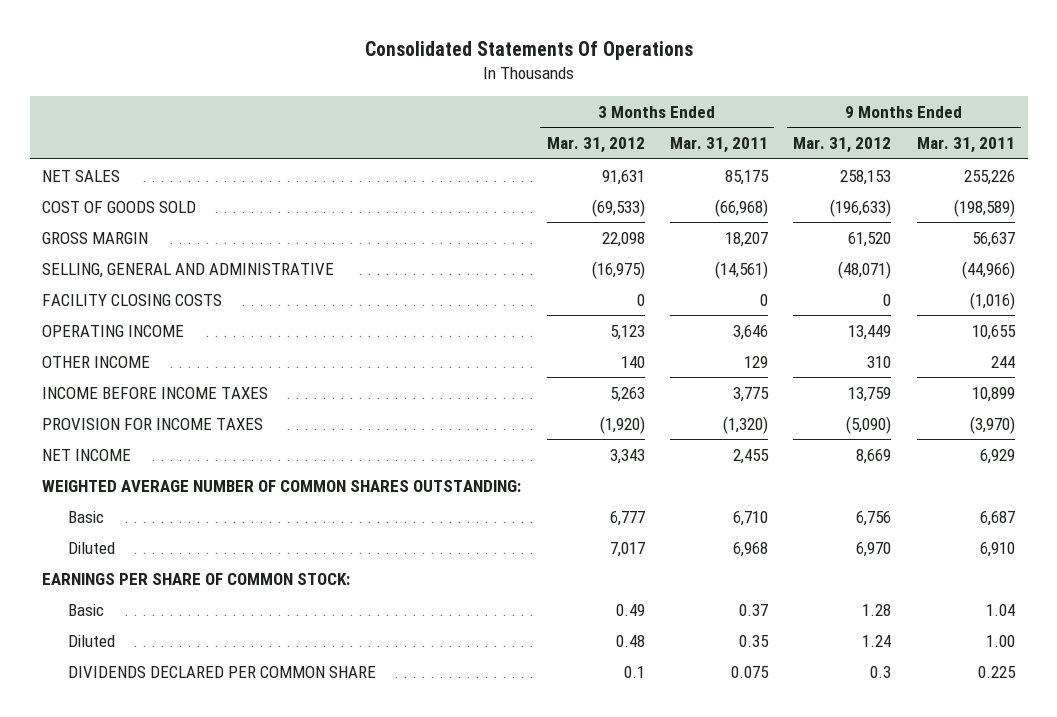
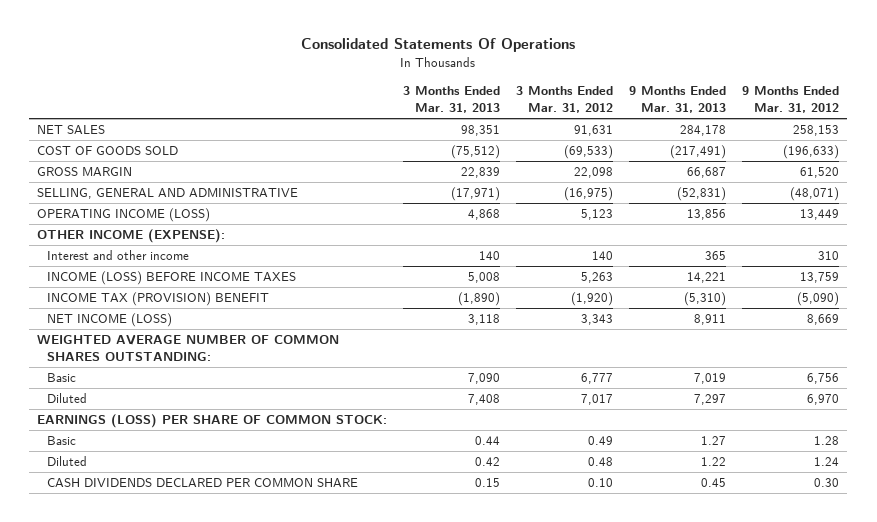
[670,136,769,153] Mar. 31, 2011 -> none
[916,136,1015,153] Mar. 31, 2011 -> none
none -> [403,86,501,114] 3 Months Ended Mar. 31, 2013
none -> [629,86,727,114] 9 Months Ended Mar. 31, 2013
[42,293,223,306] FACILITY CLOSING COSTS -> none
[42,324,185,337] OPERATING INCOME -> [37,208,211,223] OPERATING INCOME (LOSS)
none -> [37,229,226,244] OTHER INCOME (EXPENSE):
[42,355,151,368] OTHER INCOME -> [46,250,189,261] Interest and other income
[42,386,269,399] INCOME BEFORE INCOME TAXES -> [46,271,296,286] INCOME (LOSS) BEFORE INCOME TAXES
[42,417,264,430] PROVISION FOR INCOME TAXES -> [46,292,269,307] INCOME TAX (PROVISION) BENEFIT
[42,448,132,461] NET INCOME -> [46,313,172,328] NET INCOME (LOSS)
[42,572,351,585] EARNINGS PER SHARE OF COMMON STOCK: -> [37,414,388,429] EARNINGS (LOSS) PER SHARE OF COMMON STOCK:
[67,665,376,678] DIVIDENDS DECLARED PER COMMON SHARE -> [46,478,358,488] CASH DIVIDENDS DECLARED PER COMMON SHARE
[623,665,645,678] 0.1 -> [588,478,614,488] 0.10
[870,665,892,678] 0.3 -> [814,478,840,488] 0.30

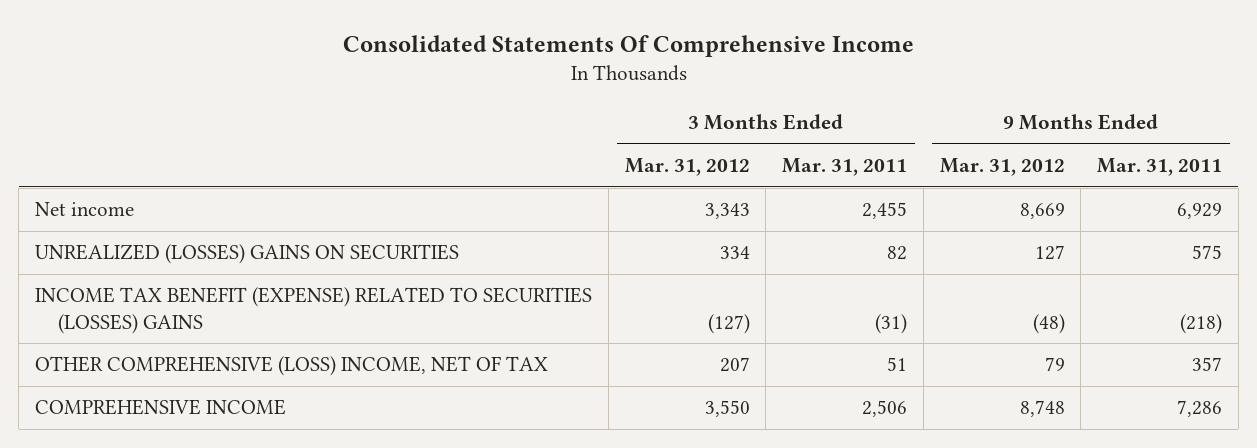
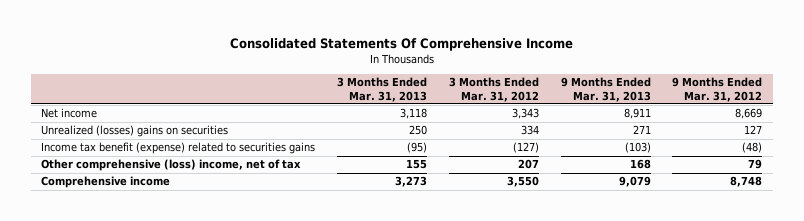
[782,158,908,177] Mar. 31, 2011 -> none
[1097,158,1223,177] Mar. 31, 2011 -> none
none -> [337,77,428,102] 3 Months Ended Mar. 31, 2013
none -> [560,77,651,102] 9 Months Ended Mar. 31, 2013
[35,244,460,265] UNREALIZED (LOSSES) GAINS ON SECURITIES -> [41,125,229,138] Unrealized (losses) gains on securities
[35,287,593,334] INCOME TAX BENEFIT (EXPENSE) RELATED TO SECURITIES (LOSSES) GAINS -> [41,142,316,155] Income tax benefit (expense) related to securities gains
[35,356,549,377] OTHER COMPREHENSIVE (LOSS) INCOME, NET OF TAX -> [41,159,302,172] Other comprehensive (loss) income, net of tax
[35,399,287,416] COMPREHENSIVE INCOME -> [41,176,171,189] Comprehensive income

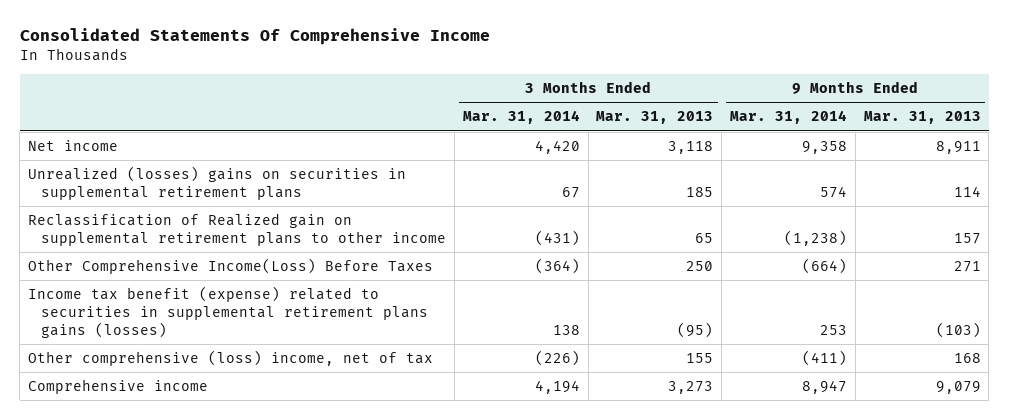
[448,77,539,102] 3 Months Ended Mar. 31, 2012 -> none
[672,77,763,102] 9 Months Ended Mar. 31, 2012 -> none
none -> [462,110,580,125] Mar. 31, 2014
none -> [730,110,848,125] Mar. 31, 2014
[41,125,229,138] Unrealized (losses) gains on securities -> [28,166,407,200] Unrealized (losses) gains on securities in supplemental retirement plans
[409,125,428,136] 250 -> [686,186,714,197] 185
[632,125,651,135] 271 -> [953,185,981,197] 114
none -> [28,213,447,246] Reclassification of Realized gain on supplemental retirement plans to other income
none -> [28,258,434,275] Other Comprehensive Income(Loss) Before Taxes
[41,142,316,155] Income tax benefit (expense) related to securities gains -> [28,286,429,338] Income tax benefit (expense) related to securities in supplemental retirement plans gains (losses)

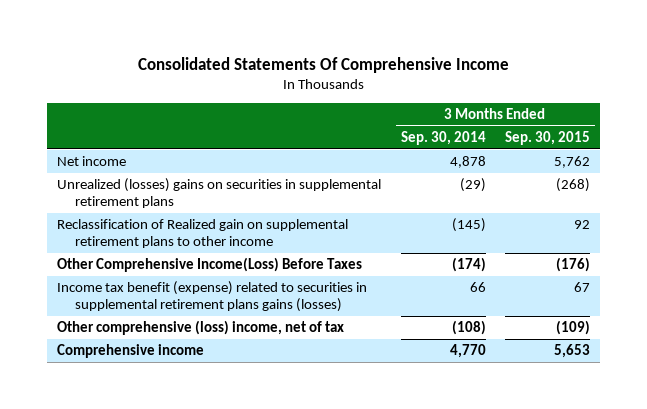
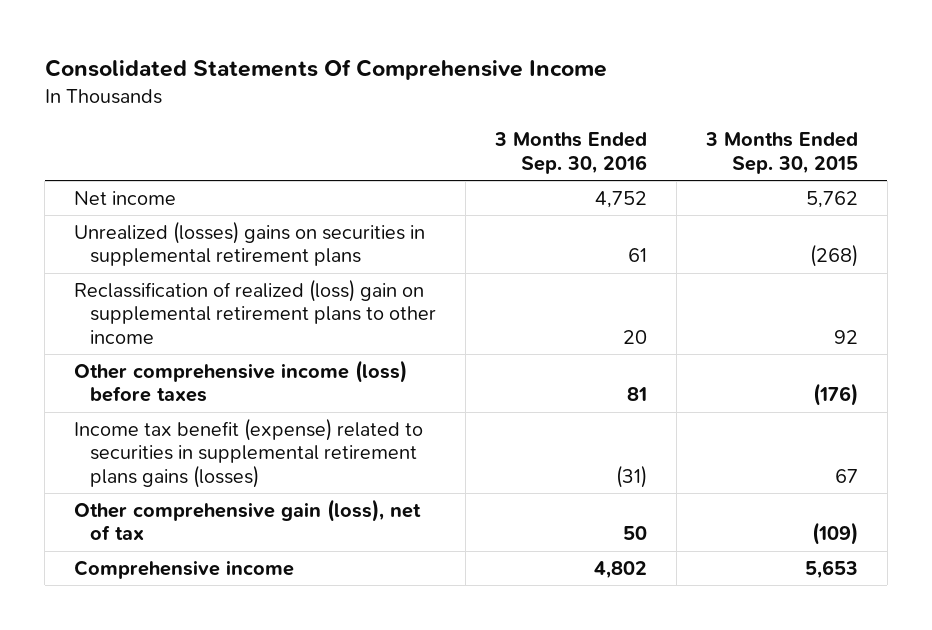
[400,130,486,145] Sep. 30, 2014 -> none
none -> [493,132,647,174] 3 Months Ended Sep. 30, 2016
[57,219,349,249] Reclassification of Realized gain on supplemental retirement plans to other income -> [74,278,436,344] Reclassification of realized (loss) gain on supplemental retirement plans to other income
[57,257,363,273] Other Comprehensive Income(Loss) Before Taxes -> [74,359,408,403] Other comprehensive income (loss) before taxes
[57,320,345,336] Other comprehensive (loss) income, net of tax -> [74,498,422,541] Other comprehensive gain (loss), net of tax

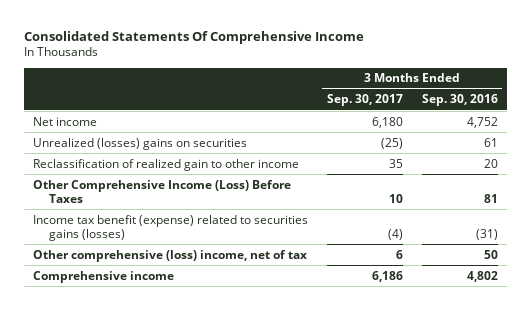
[704,132,858,174] 3 Months Ended Sep. 30, 2015 -> none
none -> [326,94,403,107] Sep. 30, 2017
[74,220,426,267] Unrealized (losses) gains on securities in supplemental retirement plans -> [33,137,248,150] Unrealized (losses) gains on securities
[74,278,436,344] Reclassification of realized (loss) gain on supplemental retirement plans to other income -> [33,158,300,171] Reclassification of realized gain to other income
[74,359,408,403] Other comprehensive income (loss) before taxes -> [33,179,292,203] Other Comprehensive Income (Loss) Before Taxes
[74,417,424,488] Income tax benefit (expense) related to securities in supplemental retirement plans gains (losses) -> [33,214,309,241] Income tax benefit (expense) related to securities gains (losses)
[74,498,422,541] Other comprehensive gain (loss), net of tax -> [33,249,308,262] Other comprehensive (loss) income, net of tax

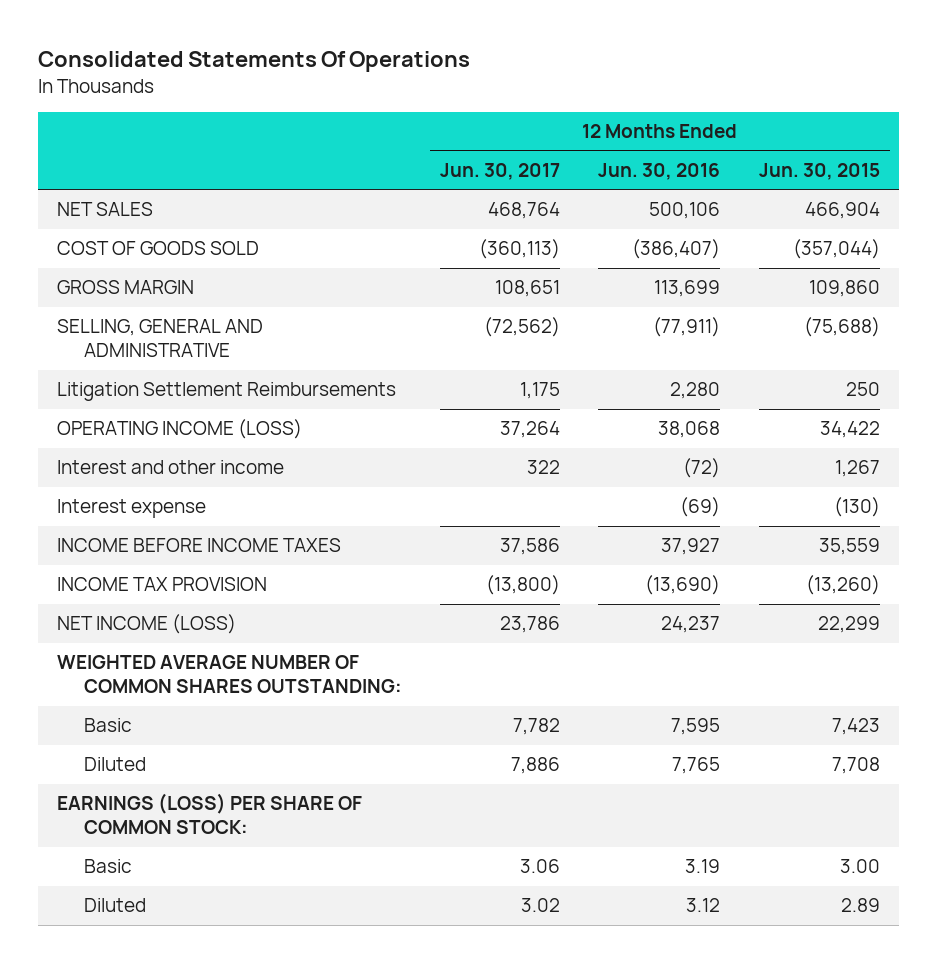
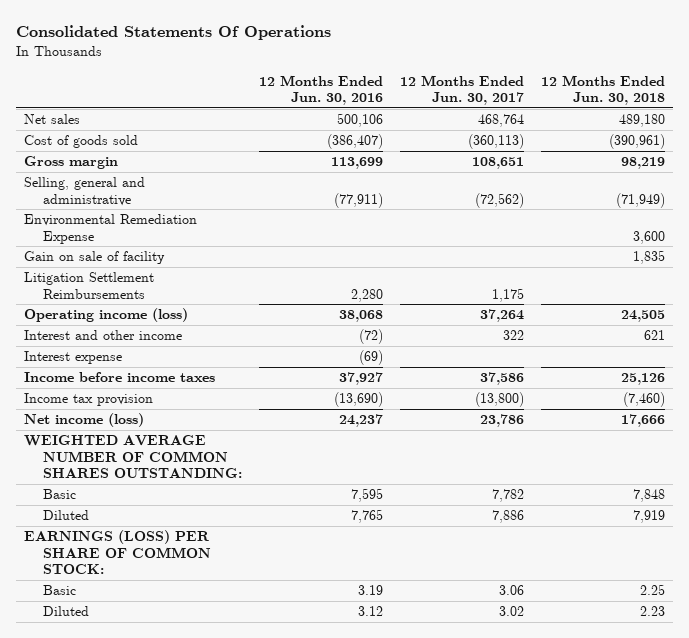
[758,162,880,180] Jun. 30, 2015 -> none
none -> [540,74,665,106] 12 Months Ended Jun. 30, 2018
[57,202,154,217] NET SALES -> [24,114,81,125] Net sales
[57,241,260,256] COST OF GOODS SOLD -> [24,135,139,149] Cost of goods sold
[57,280,195,295] GROSS MARGIN -> [24,156,119,170] Gross margin
[57,319,264,358] SELLING, GENERAL AND ADMINISTRATIVE -> [24,177,146,206] Selling, general and administrative
none -> [24,214,198,244] Environmental Remediation Expense
none -> [24,251,166,265] Gain on sale of facility
[57,419,303,440] OPERATING INCOME (LOSS) -> [24,308,189,323] Operating income (loss)
[57,538,342,553] INCOME BEFORE INCOME TAXES -> [24,372,216,383] Income before income taxes
[57,577,268,592] INCOME TAX PROVISION -> [24,393,154,407] Income tax provision
[57,614,237,635] NET INCOME (LOSS) -> [24,413,145,428] Net income (loss)

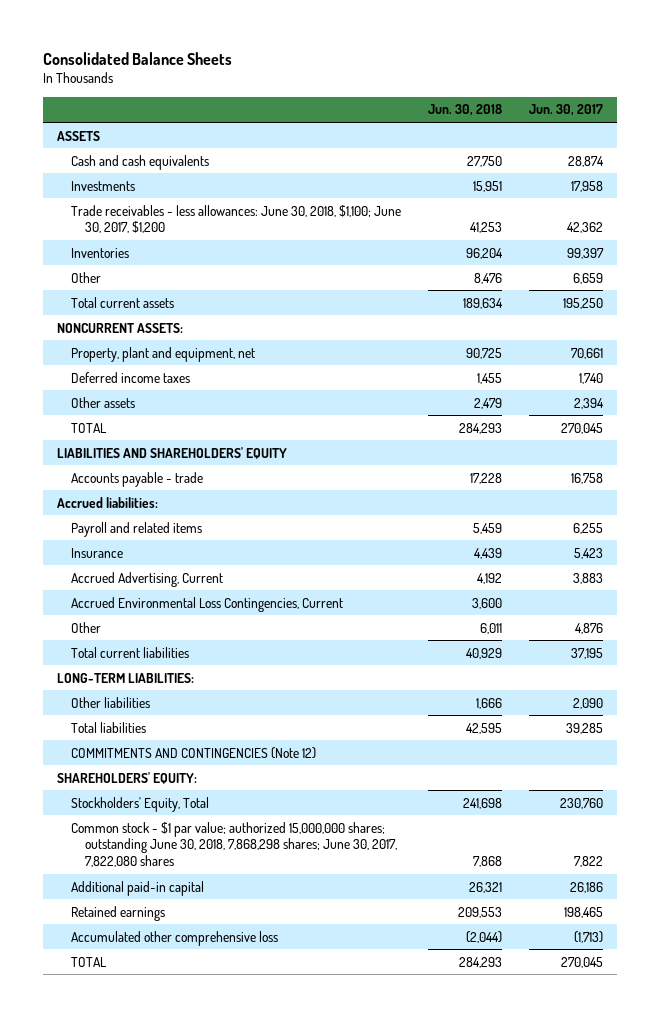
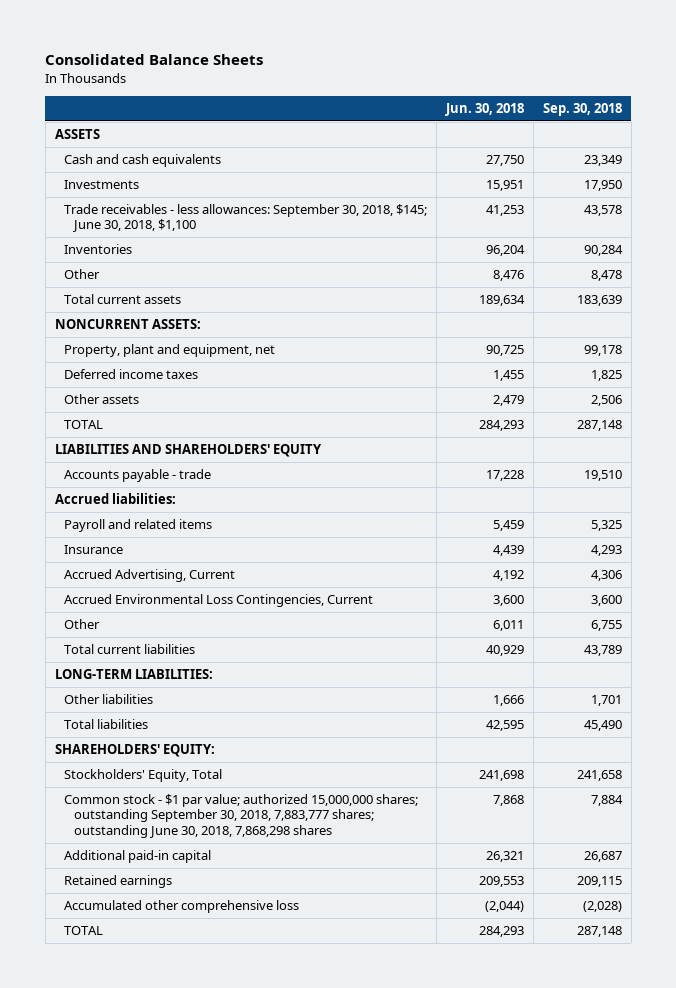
[529,104,604,117] Jun. 30, 2017 -> none
none -> [542,102,622,116] Sep. 30, 2018
[70,204,401,234] Trade receivables - less allowances: June 30, 2018, $1,100; June 30, 2017, $1,200 -> [64,204,428,233] Trade receivables - less allowances: September 30, 2018, $145; June 30, 2018, $1,100
[70,746,316,759] COMMITMENTS AND CONTINGENCIES (Note 12) -> none
[70,821,398,868] Common stock - $1 par value; authorized 15,000,000 shares; outstanding June 30, 2018, 7,868,298 shares; June 30, 2017, 7,822,080 shares -> [64,794,419,838] Common stock - $1 par value; authorized 15,000,000 shares; outstanding September 30, 2018, 7,883,777 shares; outstanding June 30, 2018, 7,868,298 shares

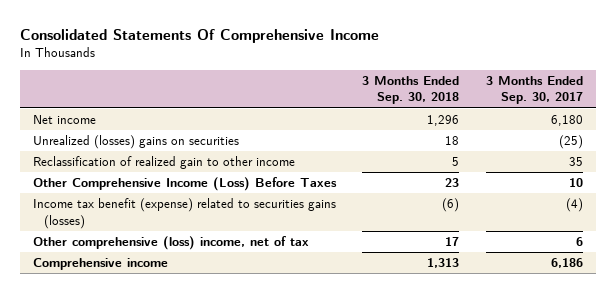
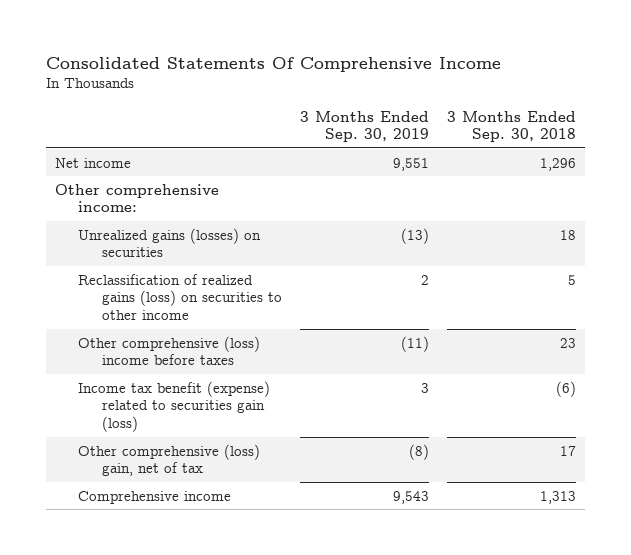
[485,76,583,105] 3 Months Ended Sep. 30, 2017 -> none
none -> [299,110,429,143] 3 Months Ended Sep. 30, 2019
none -> [54,183,219,213] Other comprehensive income:
[33,135,240,150] Unrealized (losses) gains on securities -> [78,227,262,258] Unrealized gains (losses) on securities
[33,156,296,170] Reclassification of realized gain to other income -> [78,273,282,321] Reclassification of realized gains (loss) on securities to other income
[33,177,338,192] Other Comprehensive Income (Loss) Before Taxes -> [78,335,261,366] Other comprehensive (loss) income before taxes
[33,198,337,229] Income tax benefit (expense) related to securities gains (losses) -> [78,380,271,433] Income tax benefit (expense) related to securities gain (loss)
[33,236,310,251] Other comprehensive (loss) income, net of tax -> [78,443,261,477] Other comprehensive (loss) gain, net of tax

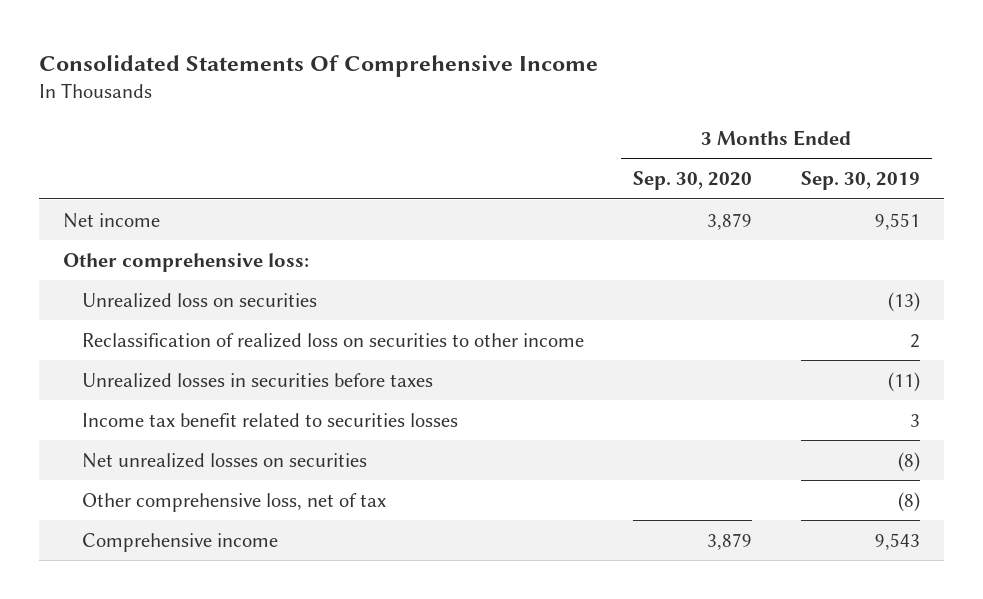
[446,110,576,143] 3 Months Ended Sep. 30, 2018 -> none
none -> [632,171,752,191] Sep. 30, 2020
[54,183,219,213] Other comprehensive income: -> [63,252,310,272] Other comprehensive loss:
[78,227,262,258] Unrealized gains (losses) on securities -> [82,292,318,308] Unrealized loss on securities
[78,273,282,321] Reclassification of realized gains (loss) on securities to other income -> [82,332,585,348] Reclassification of realized loss on securities to other income
[78,335,261,366] Other comprehensive (loss) income before taxes -> [82,372,434,388] Unrealized losses in securities before taxes
[78,380,271,433] Income tax benefit (expense) related to securities gain (loss) -> [82,412,459,427] Income tax benefit related to securities losses
none -> [82,452,368,468] Net unrealized losses on securities
[78,443,261,477] Other comprehensive (loss) gain, net of tax -> [82,492,387,512] Other comprehensive loss, net of tax

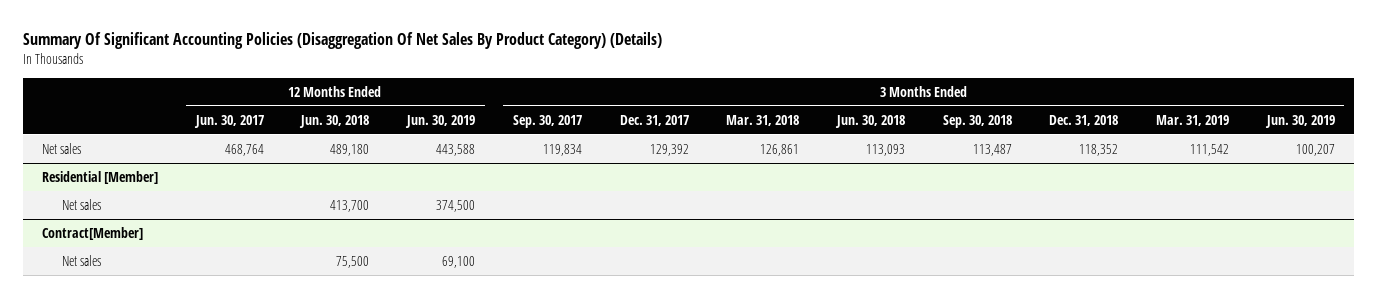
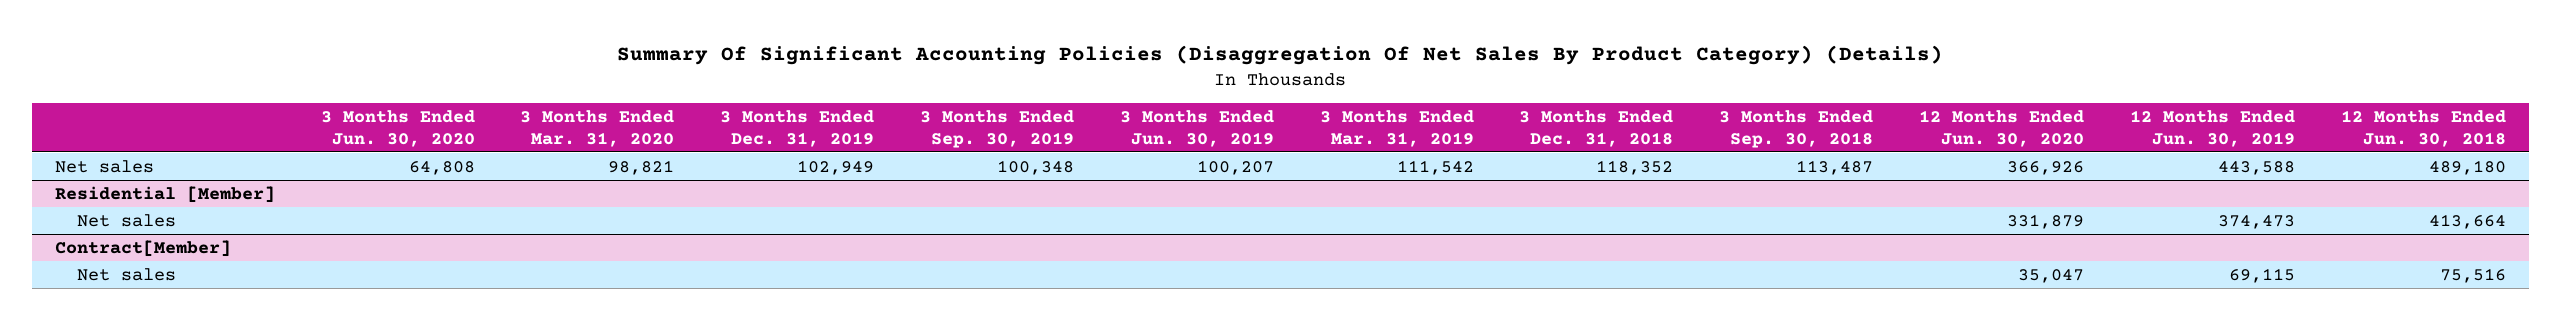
[193,114,264,128] Jun. 30, 2017 -> none
[512,114,582,128] Sep. 30, 2017 -> none
[619,114,689,126] Dec. 31, 2017 -> none
[726,114,800,126] Mar. 31, 2018 -> none
[835,114,906,128] Jun. 30, 2018 -> none
none -> [320,110,475,147] 3 Months Ended Jun. 30, 2020
none -> [520,110,675,147] 3 Months Ended Mar. 31, 2020
none -> [720,110,875,147] 3 Months Ended Dec. 31, 2019
none -> [920,110,1075,148] 3 Months Ended Sep. 30, 2019
none -> [1919,110,2085,147] 12 Months Ended Jun. 30, 2020
[330,199,370,212] 413,700 -> [2428,213,2506,229] 413,664
[436,199,476,212] 374,500 -> [2217,214,2295,229] 374,473
[336,255,370,268] 75,500 -> [2439,267,2506,283] 75,516
[442,255,476,268] 69,100 -> [2228,267,2295,283] 69,115

